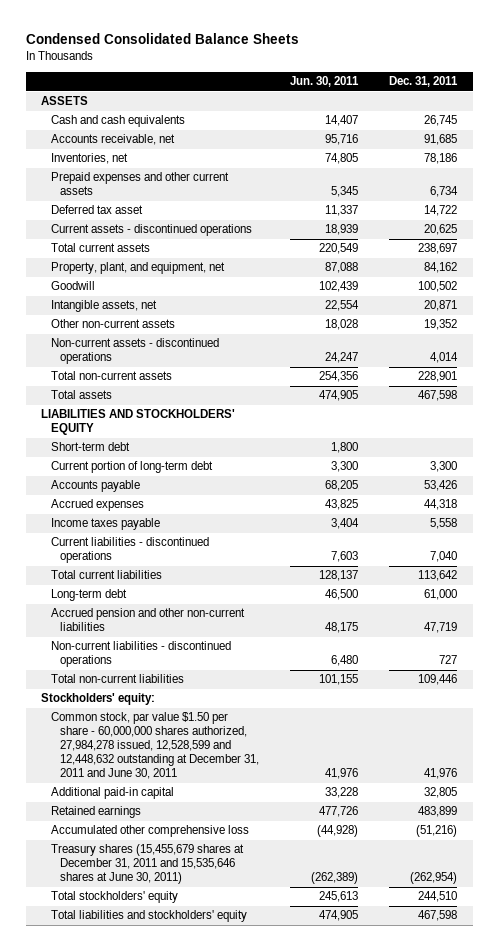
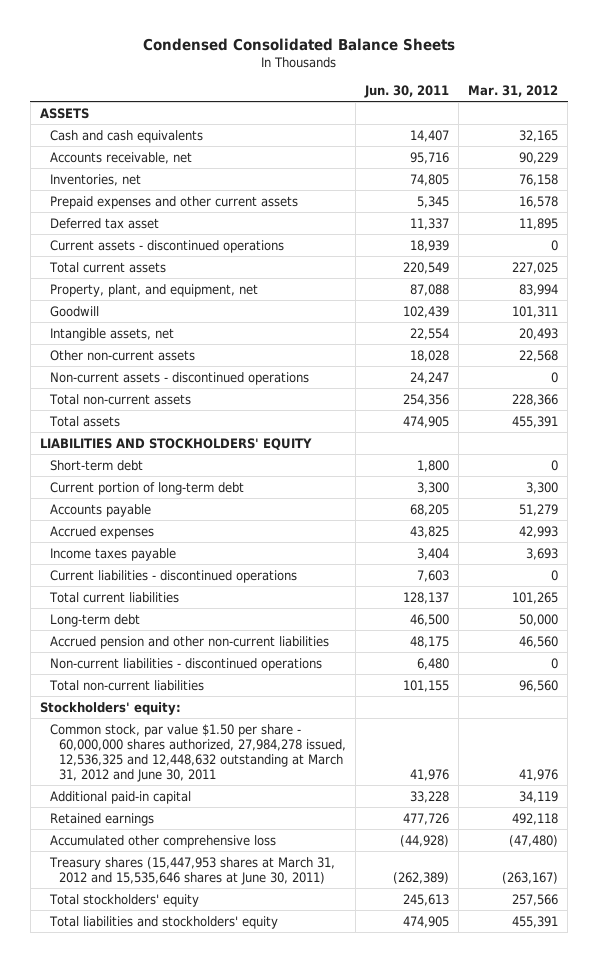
[389,76,459,88] Dec. 31, 2011 -> none
none -> [468,85,559,98] Mar. 31, 2012
[50,712,259,780] Common stock, par value $1.50 per share - 60,000,000 shares authorized, 27,984,278 issued, 12,528,599 and 12,448,632 outstanding at December 31, 2011 and June 30, 2011 -> [49,723,347,782] Common stock, par value $1.50 per share - 60,000,000 shares authorized, 27,984,278 issued, 12,536,325 and 12,448,632 outstanding at March 31, 2012 and June 30, 2011
[50,844,244,885] Treasury shares (15,455,679 shares at December 31, 2011 and 15,535,646 shares at June 30, 2011) -> [48,856,335,885] Treasury shares (15,447,953 shares at March 31, 2012 and 15,535,646 shares at June 30, 2011)

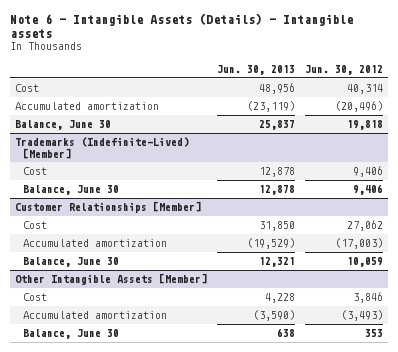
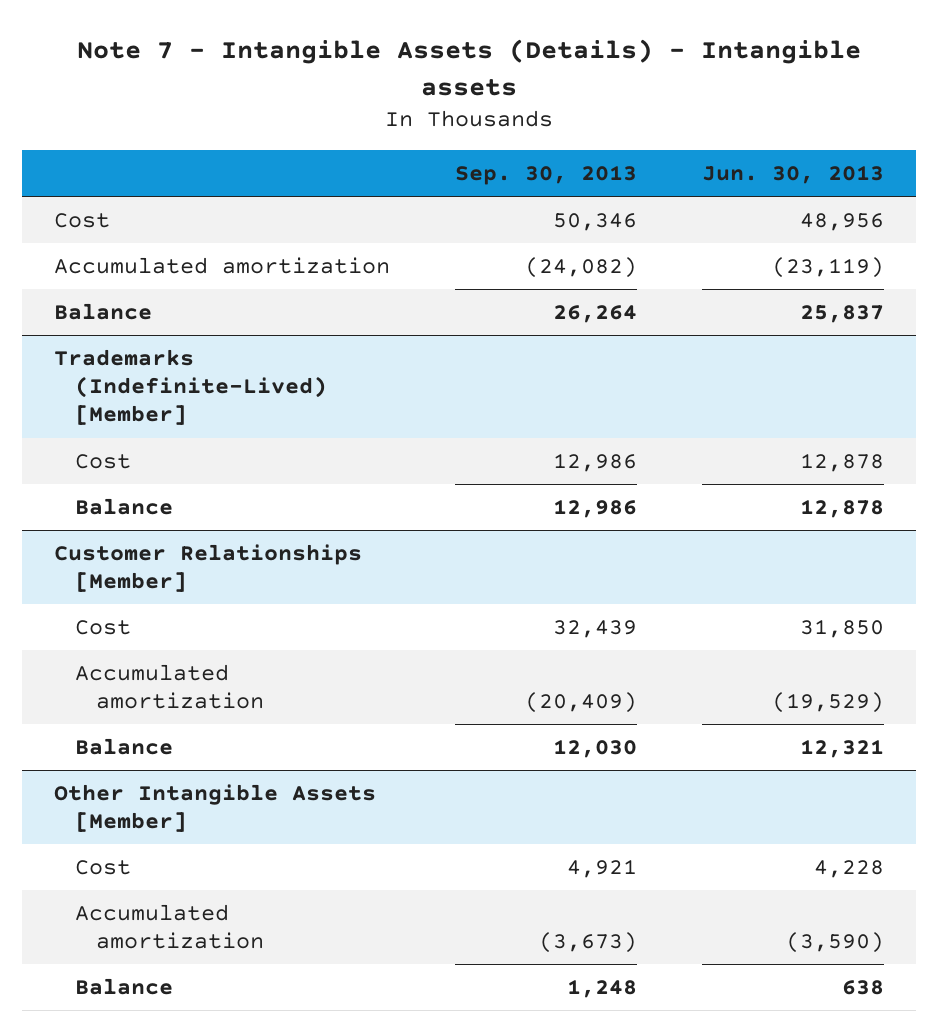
[9,12,353,39] Note 6 - Intangible Assets (Details) - Intangible assets -> [77,39,862,96] Note 7 - Intangible Assets (Details) - Intangible assets
[305,64,384,75] Jun. 30, 2012 -> none
none -> [455,165,638,186] Sep. 30, 2013
[14,120,111,131] Balance, June 30 -> [54,303,153,321] Balance
[22,185,119,196] Balance, June 30 -> [75,498,174,516] Balance
[22,257,119,268] Balance, June 30 -> [75,738,174,756] Balance
[22,329,119,340] Balance, June 30 -> [75,978,174,996] Balance

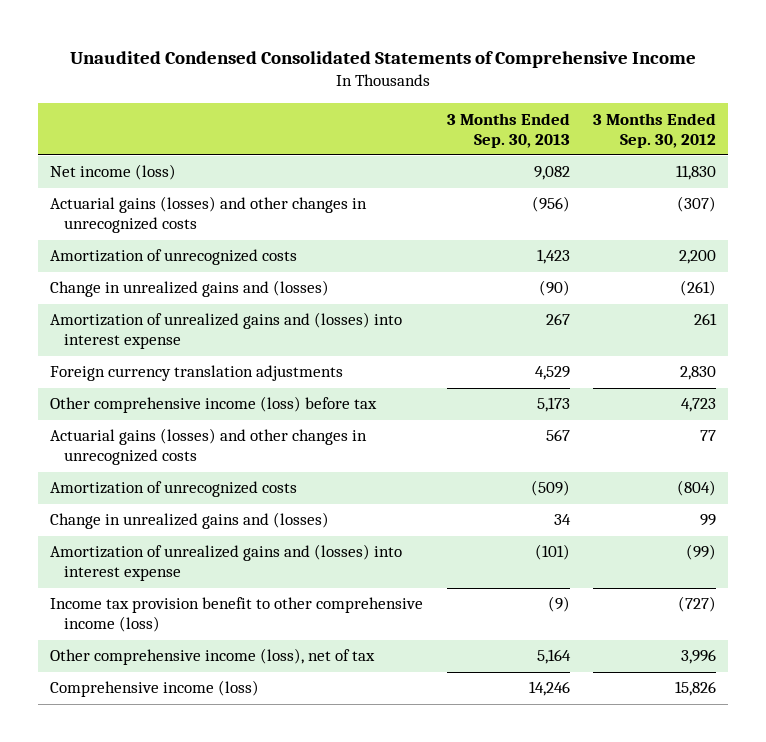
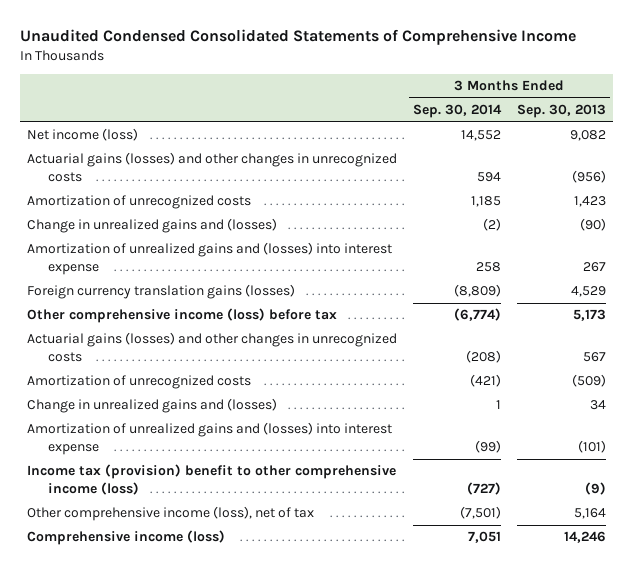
[593,112,717,148] 3 Months Ended Sep. 30, 2012 -> none
none -> [413,104,503,119] Sep. 30, 2014
[49,365,343,382] Foreign currency translation adjustments -> [27,284,296,300] Foreign currency translation gains (losses)
[49,597,423,633] Income tax provision benefit to other comprehensive income (loss) -> [27,464,397,496] Income tax (provision) benefit to other comprehensive income (loss)

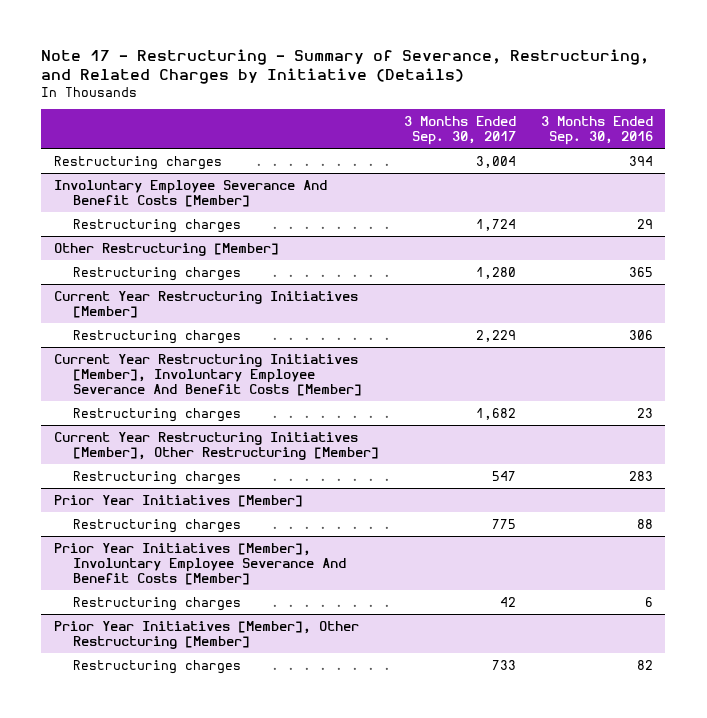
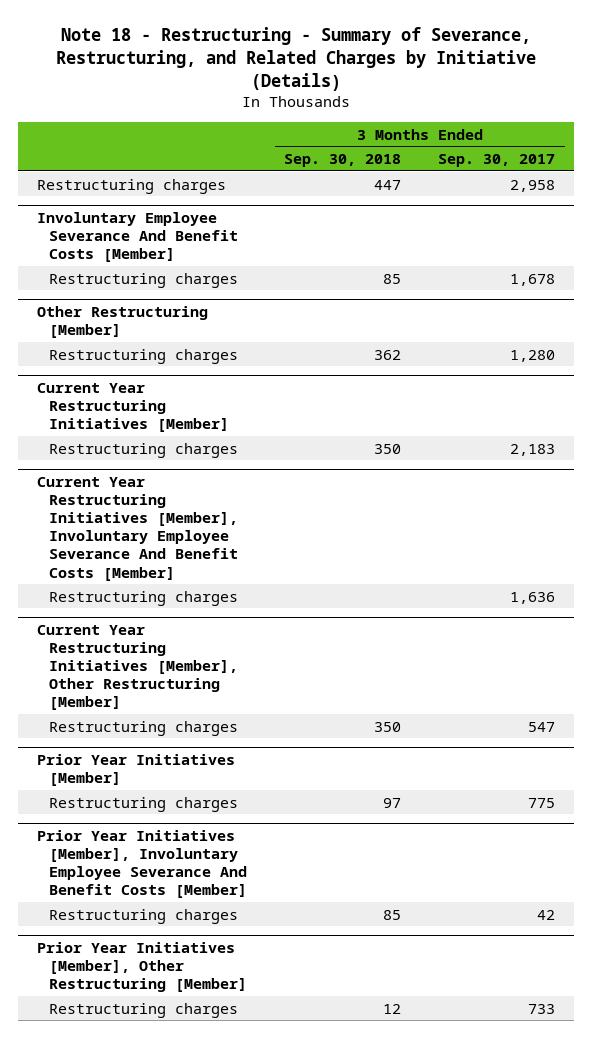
[41,48,650,84] Note 17 - Restructuring - Summary of Severance, Restructuring, and Related Charges by Initiative (Details) -> [56,27,537,92] Note 18 - Restructuring - Summary of Severance, Restructuring, and Related Charges by Initiative (Details)
[540,116,653,146] 3 Months Ended Sep. 30, 2016 -> none
none -> [284,153,402,167] Sep. 30, 2018
[475,155,516,168] 3,004 -> [510,179,556,192] 2,958
[475,218,516,231] 1,724 -> [510,273,556,286] 1,678
[475,329,516,342] 2,229 -> [510,443,556,456] 2,183
[475,407,516,420] 1,682 -> [510,591,556,604] 1,636

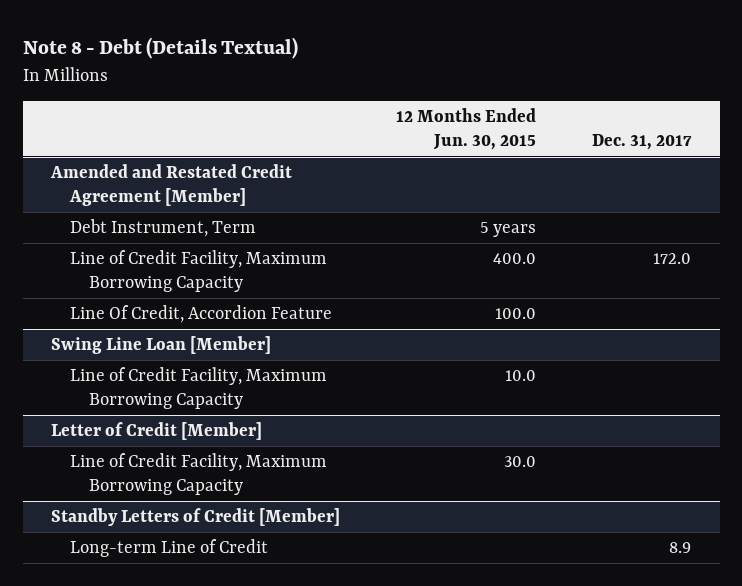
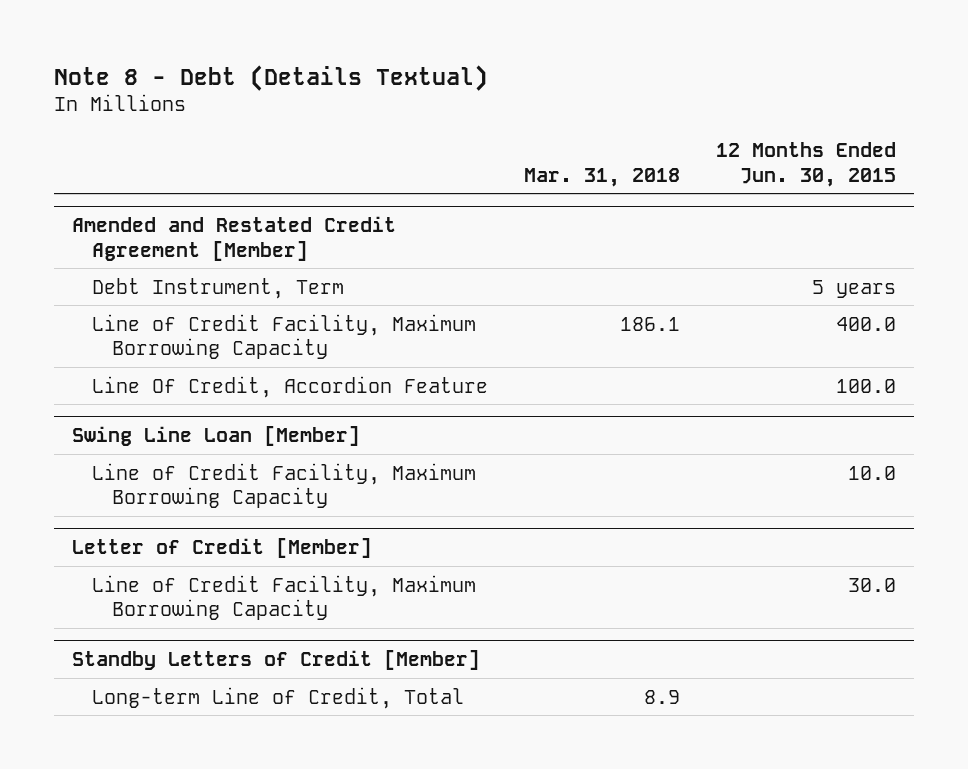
[592,134,693,151] Dec. 31, 2017 -> none
none -> [524,167,681,187] Mar. 31, 2018
[70,539,269,558] Long-term Line of Credit -> [92,686,465,709] Long-term Line of Credit, Total

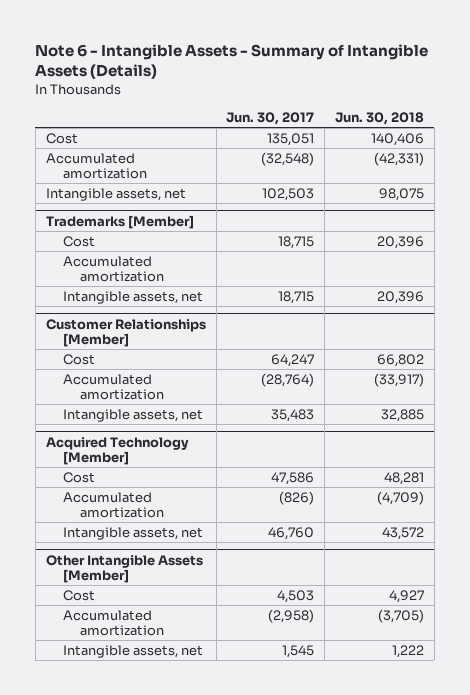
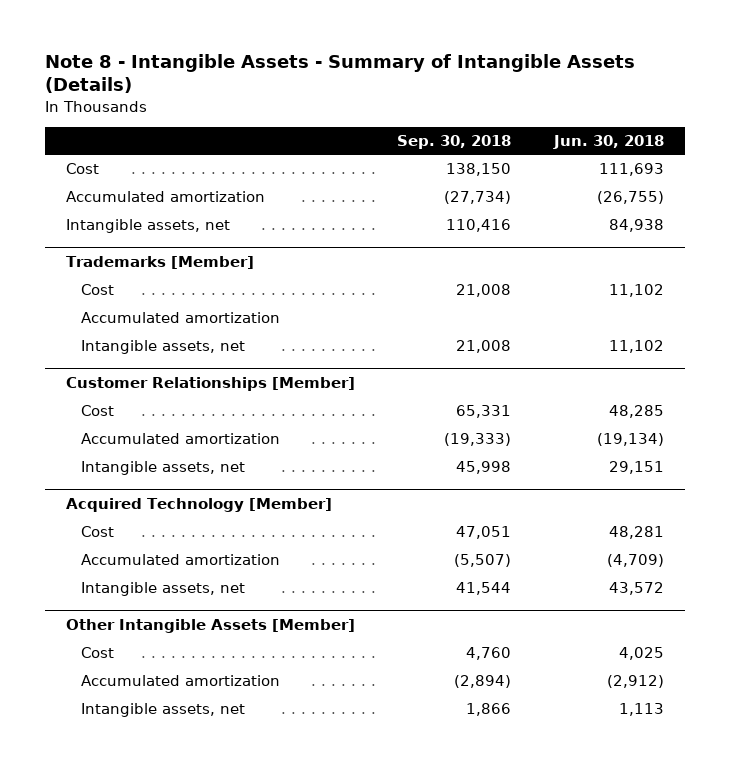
[35,43,429,80] Note 6 - Intangible Assets - Summary of Intangible Assets (Details) -> [44,53,635,94] Note 8 - Intangible Assets - Summary of Intangible Assets (Details)
[226,112,315,126] Jun. 30, 2017 -> none
none -> [397,134,512,149] Sep. 30, 2018
[371,132,425,146] 140,406 -> [598,163,664,177] 111,693
[374,151,425,166] (42,331) -> [596,191,664,205] (26,755)
[379,187,425,201] 98,075 -> [608,219,664,233] 84,938
[377,235,425,249] 20,396 -> [608,284,664,298] 11,102
[377,290,425,304] 20,396 -> [608,340,664,354] 11,102
[377,353,425,367] 66,802 -> [608,405,664,419] 48,285
[374,372,425,387] (33,917) -> [596,433,664,447] (19,134)
[381,408,425,422] 32,885 -> [608,461,664,475] 29,151
[389,589,425,603] 4,927 -> [618,647,664,661] 4,025
[378,608,425,623] (3,705) -> [606,675,664,689] (2,912)
[392,644,425,658] 1,222 -> [618,703,664,717] 1,113

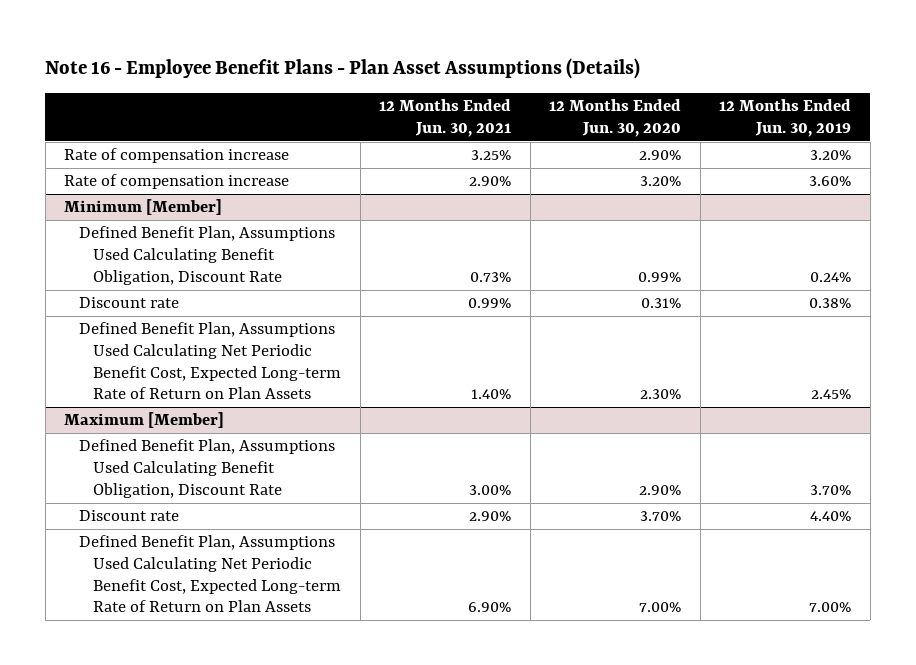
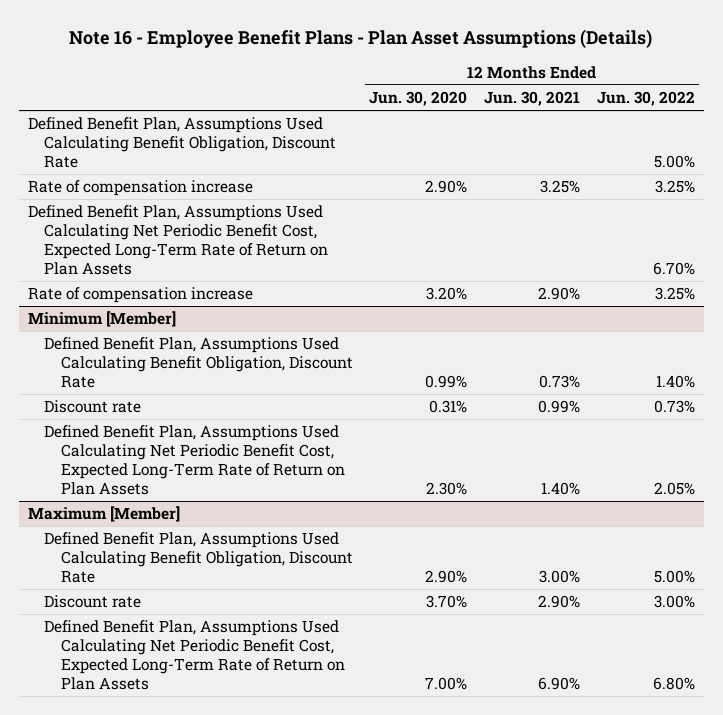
[719,99,852,137] 12 Months Ended Jun. 30, 2019 -> none
none -> [597,91,696,107] Jun. 30, 2022
none -> [27,117,337,169] Defined Benefit Plan, Assumptions Used Calculating Benefit Obligation, Discount Rate
none -> [27,205,329,276] Defined Benefit Plan, Assumptions Used Calculating Net Periodic Benefit Cost, Expected Long-Term Rate of Return on Plan Assets
[78,322,342,400] Defined Benefit Plan, Assumptions Used Calculating Net Periodic Benefit Cost, Expected Long-term Rate of Return on Plan Assets -> [44,425,345,496] Defined Benefit Plan, Assumptions Used Calculating Net Periodic Benefit Cost, Expected Long-Term Rate of Return on Plan Assets
[78,535,342,613] Defined Benefit Plan, Assumptions Used Calculating Net Periodic Benefit Cost, Expected Long-term Rate of Return on Plan Assets -> [44,620,345,691] Defined Benefit Plan, Assumptions Used Calculating Net Periodic Benefit Cost, Expected Long-Term Rate of Return on Plan Assets

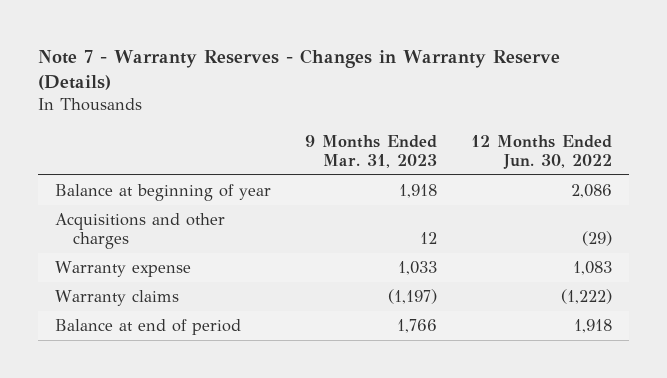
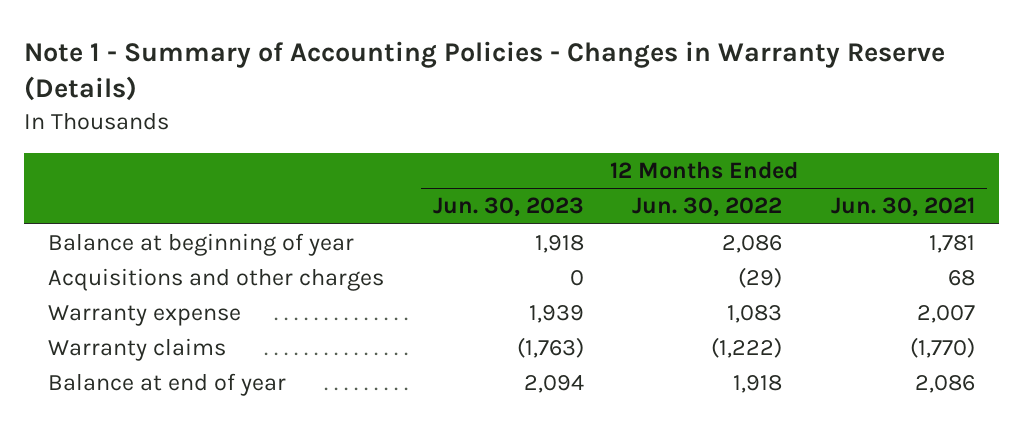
[37,48,560,91] Note 7 - Warranty Reserves - Changes in Warranty Reserve (Details) -> [23,40,945,102] Note 1 - Summary of Accounting Policies - Changes in Warranty Reserve (Details)
[304,134,437,168] 9 Months Ended Mar. 31, 2023 -> none
none -> [432,197,584,218] Jun. 30, 2023
none -> [831,197,976,218] Jun. 30, 2021
[54,319,241,336] Balance at end of period -> [48,373,287,397] Balance at end of year

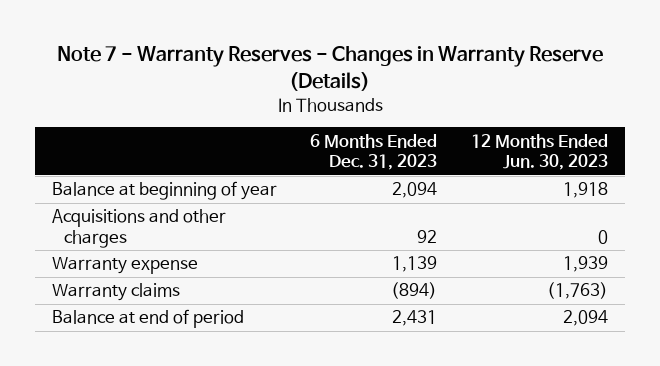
[23,40,945,102] Note 1 - Summary of Accounting Policies - Changes in Warranty Reserve (Details) -> [56,46,603,91] Note 7 - Warranty Reserves - Changes in Warranty Reserve (Details)
[632,197,783,218] Jun. 30, 2022 -> none
[831,197,976,218] Jun. 30, 2021 -> none
none -> [310,133,438,171] 6 Months Ended Dec. 31, 2023
[48,373,287,397] Balance at end of year -> [51,309,244,329] Balance at end of period

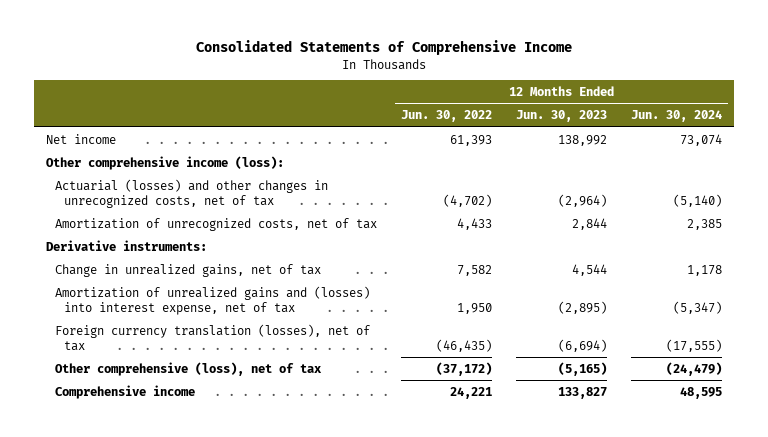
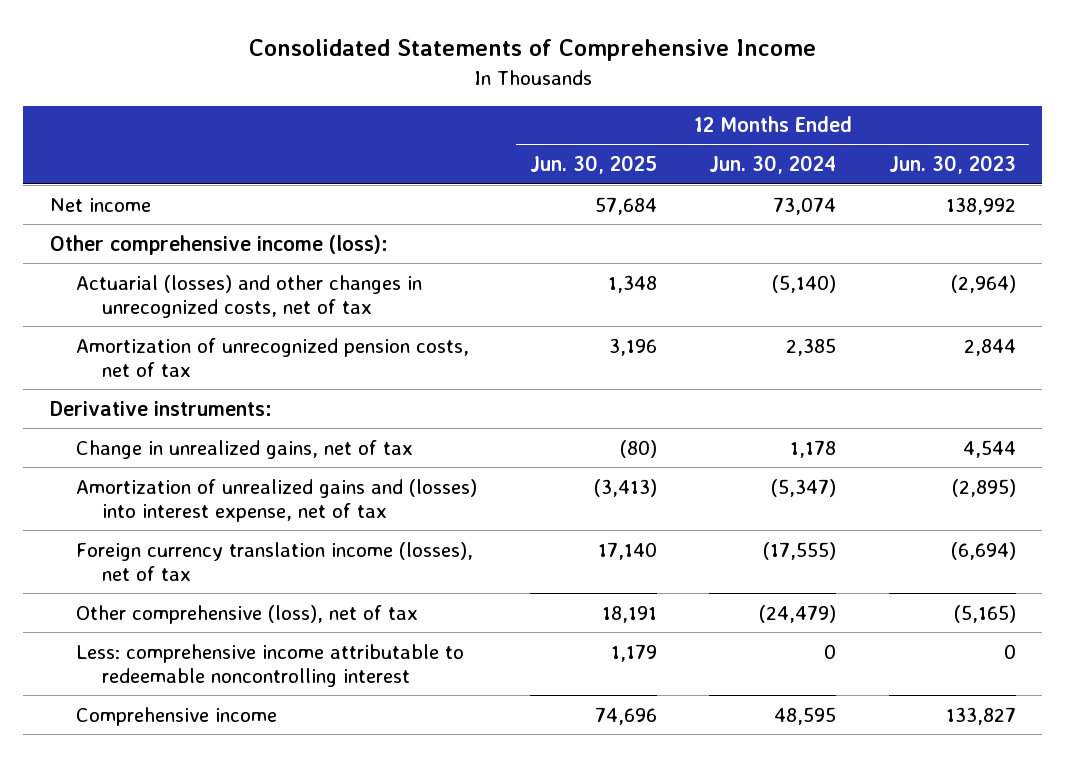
[401,110,493,123] Jun. 30, 2022 -> none
none -> [529,155,657,175] Jun. 30, 2025
[55,217,378,231] Amortization of unrecognized costs, net of tax -> [75,337,469,377] Amortization of unrecognized pension costs, net of tax
[55,323,371,351] Foreign currency translation (losses), net of tax -> [75,541,473,581] Foreign currency translation income (losses), net of tax
none -> [75,643,464,687] Less: comprehensive income attributable to redeemable noncontrolling interest

